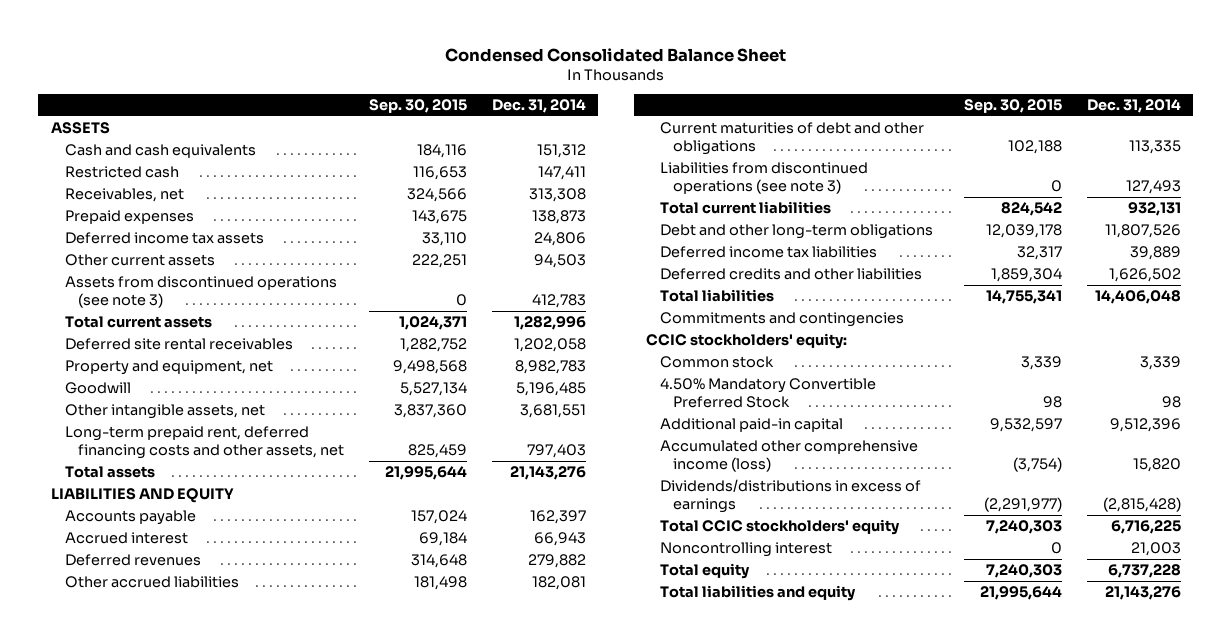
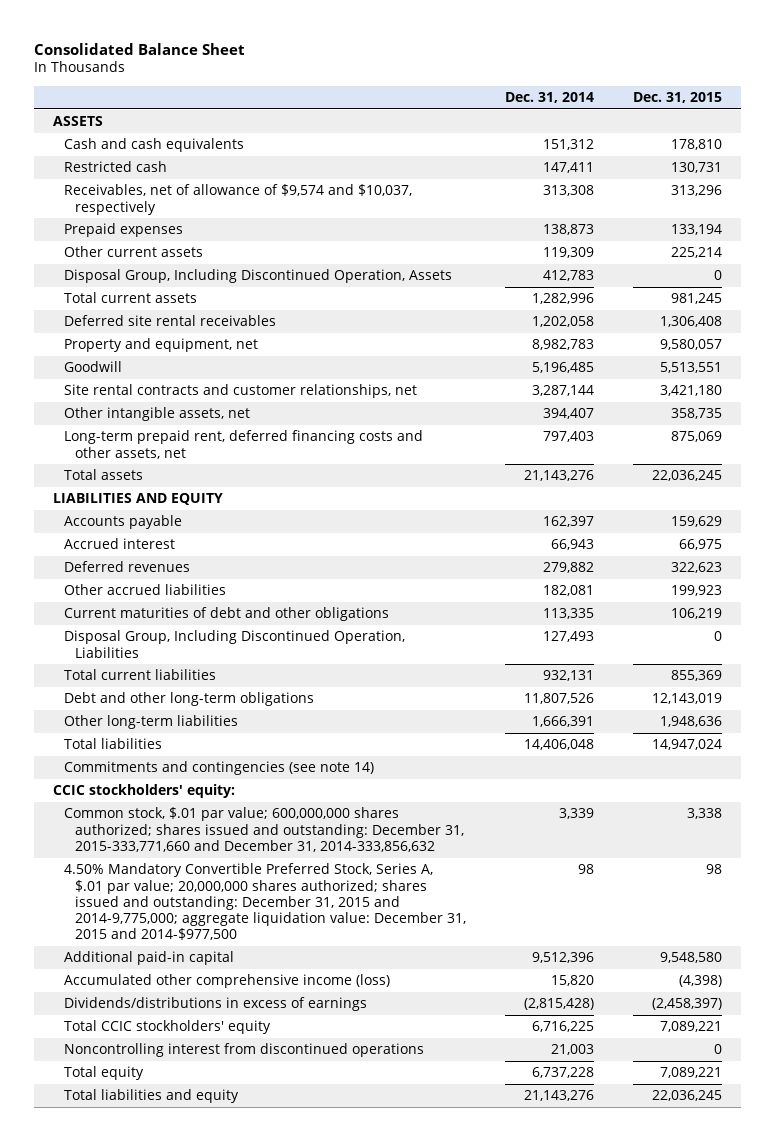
[444,47,786,62] Condensed Consolidated Balance Sheet -> [33,42,245,55] Consolidated Balance Sheet
[368,99,467,114] Sep. 30, 2015 -> none
none -> [632,91,722,103] Dec. 31, 2015
[64,188,184,203] Receivables, net -> [64,184,413,215] Receivables, net of allowance of $9,574 and $10,037, respectively
[64,232,264,245] Deferred income tax assets -> none
[533,254,586,269] 94,503 -> [542,247,594,259] 119,309
[64,276,337,309] Assets from discontinued operations (see note 3) -> [64,269,453,284] Disposal Group, Including Discontinued Operation, Assets
none -> [64,384,418,399] Site rental contracts and customer relationships, net
[519,404,586,419] 3,681,551 -> [542,408,594,420] 394,407
[659,162,868,195] Liabilities from discontinued operations (see note 3) -> [64,630,406,658] Disposal Group, Including Discontinued Operation, Liabilities
[659,246,877,259] Deferred income tax liabilities -> none
[659,268,922,281] Deferred credits and other liabilities -> [64,715,239,730] Other long-term liabilities
[1108,268,1181,283] 1,626,502 -> [531,716,594,728] 1,666,391
[659,312,904,328] Commitments and contingencies -> [64,761,375,776] Commitments and contingencies (see note 14)
[659,356,774,369] Common stock -> [64,807,464,852] Common stock, $.01 par value; 600,000,000 shares authorized; shares issued and outstanding: December 31, 2015-333,771,660 and December 31, 2014-333,856,632
[659,378,876,409] 4.50% Mandatory Convertible Preferred Stock -> [64,863,466,941] 4.50% Mandatory Convertible Preferred Stock, Series A, $.01 par value; 20,000,000 shares authorized; shares issued and outstanding: December 31, 2015 and 2014-9,775,000; aggregate liquidation value: December 31, 2015 and 2014-$977,500
[659,542,832,558] Noncontrolling interest -> [64,1043,425,1058] Noncontrolling interest from discontinued operations

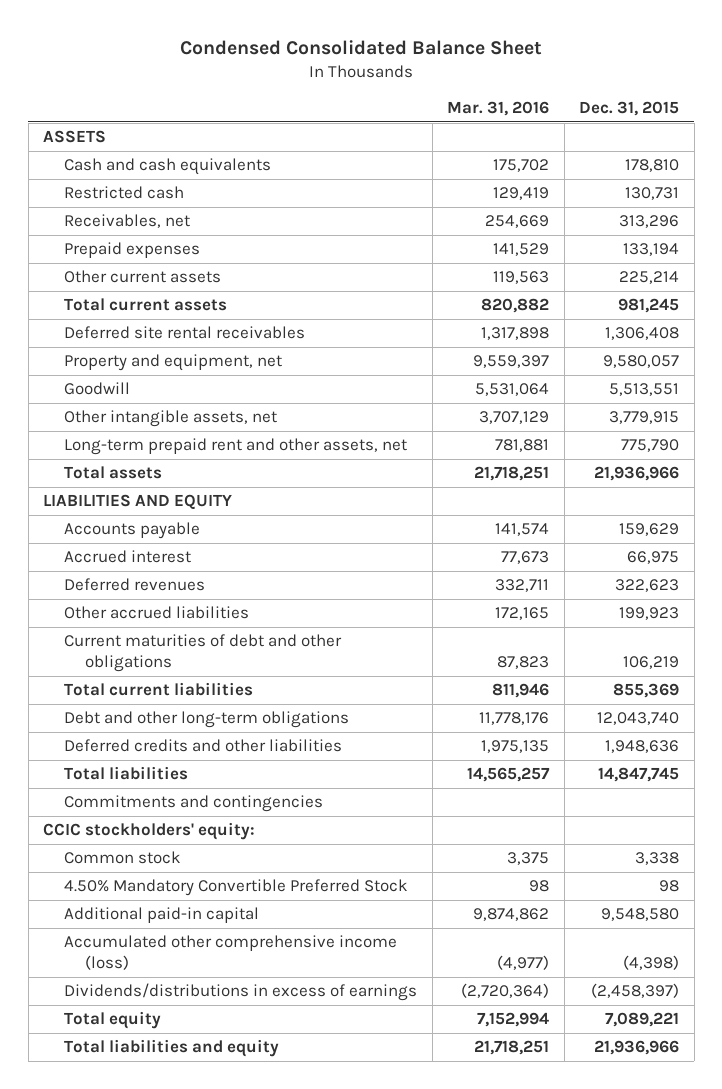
[33,42,245,55] Consolidated Balance Sheet -> [180,40,543,56] Condensed Consolidated Balance Sheet
[504,91,594,103] Dec. 31, 2014 -> none
none -> [447,100,550,116] Mar. 31, 2016
[64,184,413,215] Receivables, net of allowance of $9,574 and $10,037, respectively -> [64,214,191,229] Receivables, net
[64,269,453,284] Disposal Group, Including Discontinued Operation, Assets -> none
[64,384,418,399] Site rental contracts and customer relationships, net -> none
[670,408,722,420] 358,735 -> [609,411,680,425] 3,779,915
[64,430,424,459] Long-term prepaid rent, deferred financing costs and other assets, net -> [64,438,408,456] Long-term prepaid rent and other assets, net
[670,431,722,443] 875,069 -> [621,439,680,453] 775,790
[651,470,722,482] 22,036,245 -> [594,466,680,482] 21,936,966
[64,630,406,658] Disposal Group, Including Discontinued Operation, Liabilities -> none
[651,693,722,705] 12,143,019 -> [597,712,680,726] 12,043,740
[64,715,239,730] Other long-term liabilities -> [64,739,343,753] Deferred credits and other liabilities
[651,739,722,751] 14,947,024 -> [598,767,680,783] 14,847,745
[64,761,375,776] Commitments and contingencies (see note 14) -> [64,795,324,813] Commitments and contingencies
[64,807,464,852] Common stock, $.01 par value; 600,000,000 shares authorized; shares issued and outstanding: December 31, 2015-333,771,660 and December 31, 2014-333,856,632 -> [64,851,182,865] Common stock
[64,863,466,941] 4.50% Mandatory Convertible Preferred Stock, Series A, $.01 par value; 20,000,000 shares authorized; shares issued and outstanding: December 31, 2015 and 2014-9,775,000; aggregate liquidation value: December 31, 2015 and 2014-$977,500 -> [64,879,409,897] 4.50% Mandatory Convertible Preferred Stock
[64,1020,272,1035] Total CCIC stockholders' equity -> none
[64,1043,425,1058] Noncontrolling interest from discontinued operations -> none
[651,1090,722,1102] 22,036,245 -> [594,1040,680,1056] 21,936,966

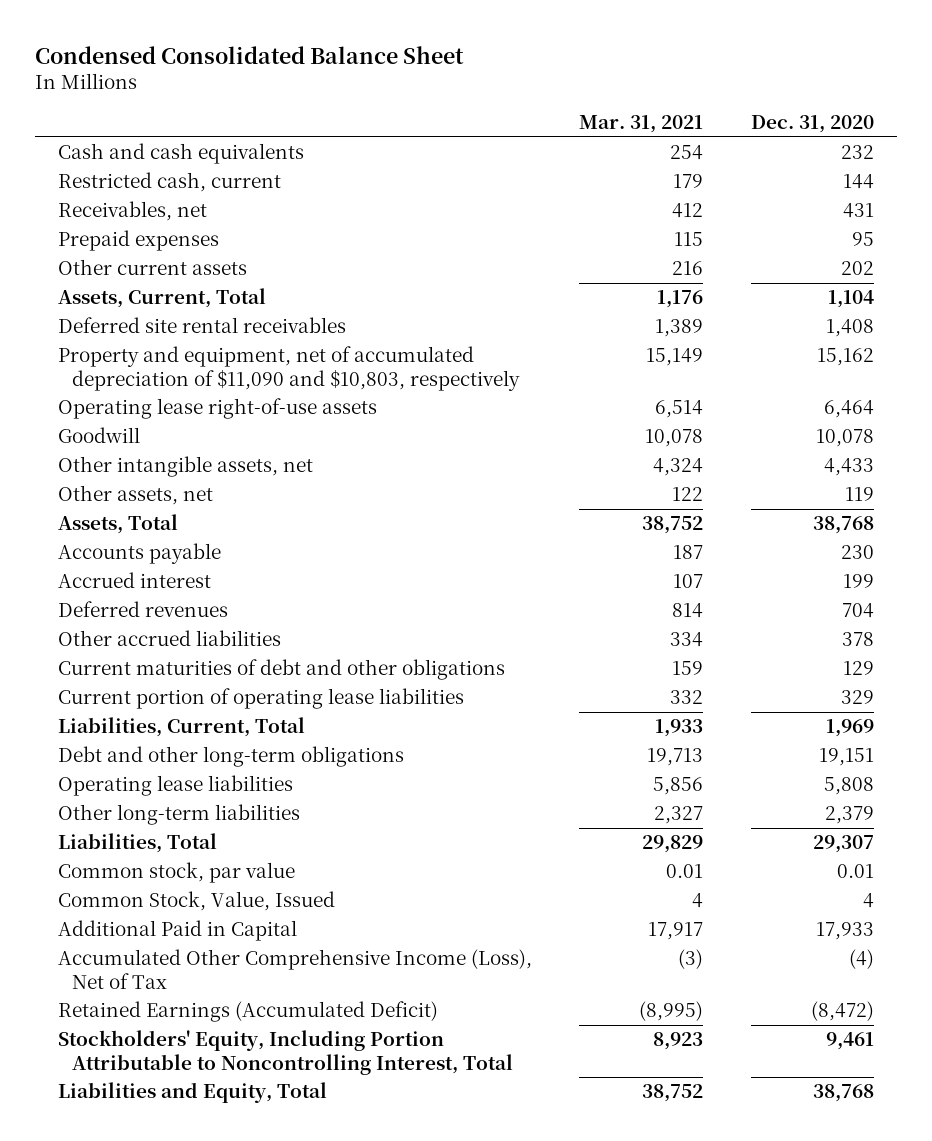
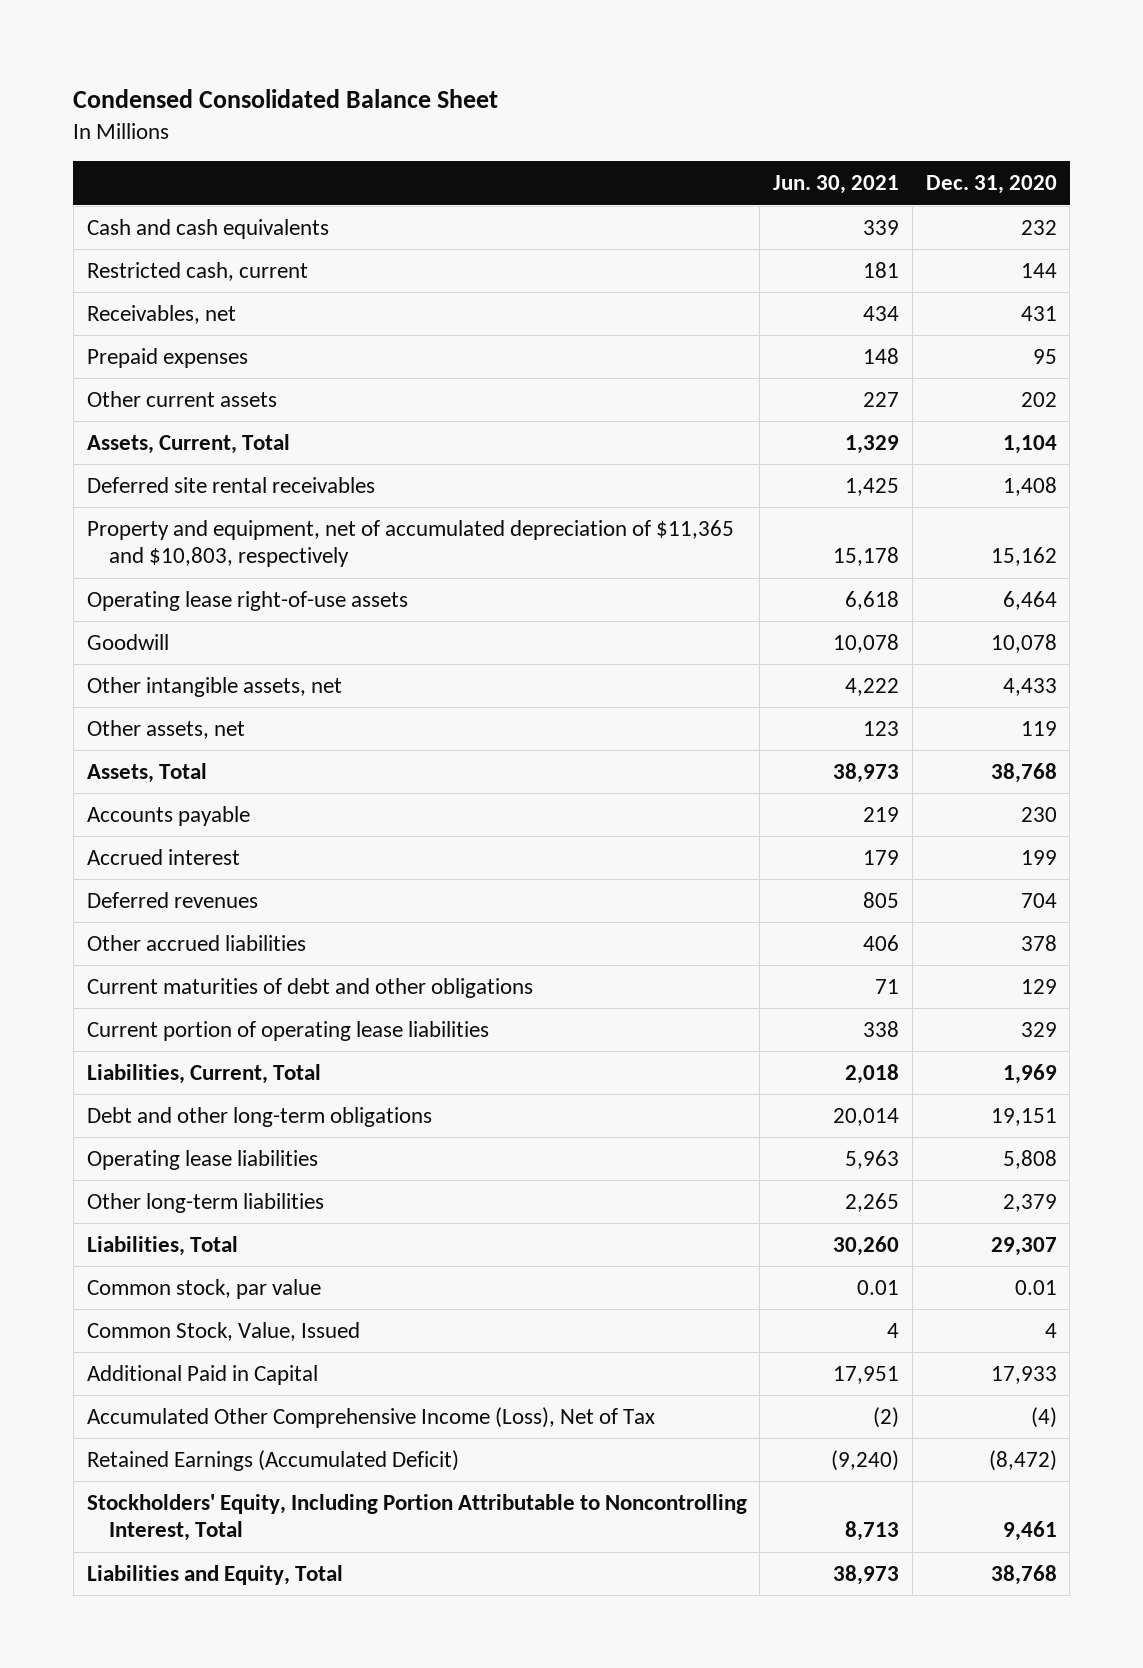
[579,115,704,134] Mar. 31, 2021 -> none
none -> [773,175,900,195] Jun. 30, 2021
[58,346,520,391] Property and equipment, net of accumulated depreciation of $11,090 and $10,803, respectively -> [86,519,734,568] Property and equipment, net of accumulated depreciation of $11,365 and $10,803, respectively

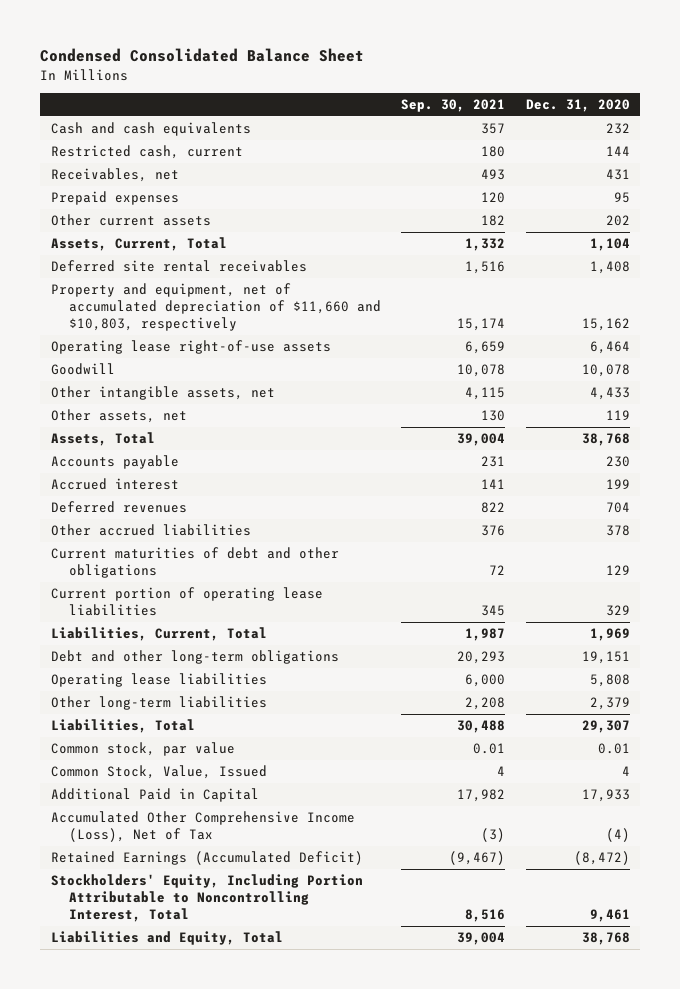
[773,175,900,195] Jun. 30, 2021 -> none
none -> [401,99,506,113] Sep. 30, 2021
[86,519,734,568] Property and equipment, net of accumulated depreciation of $11,365 and $10,803, respectively -> [50,283,381,332] Property and equipment, net of accumulated depreciation of $11,660 and $10,803, respectively

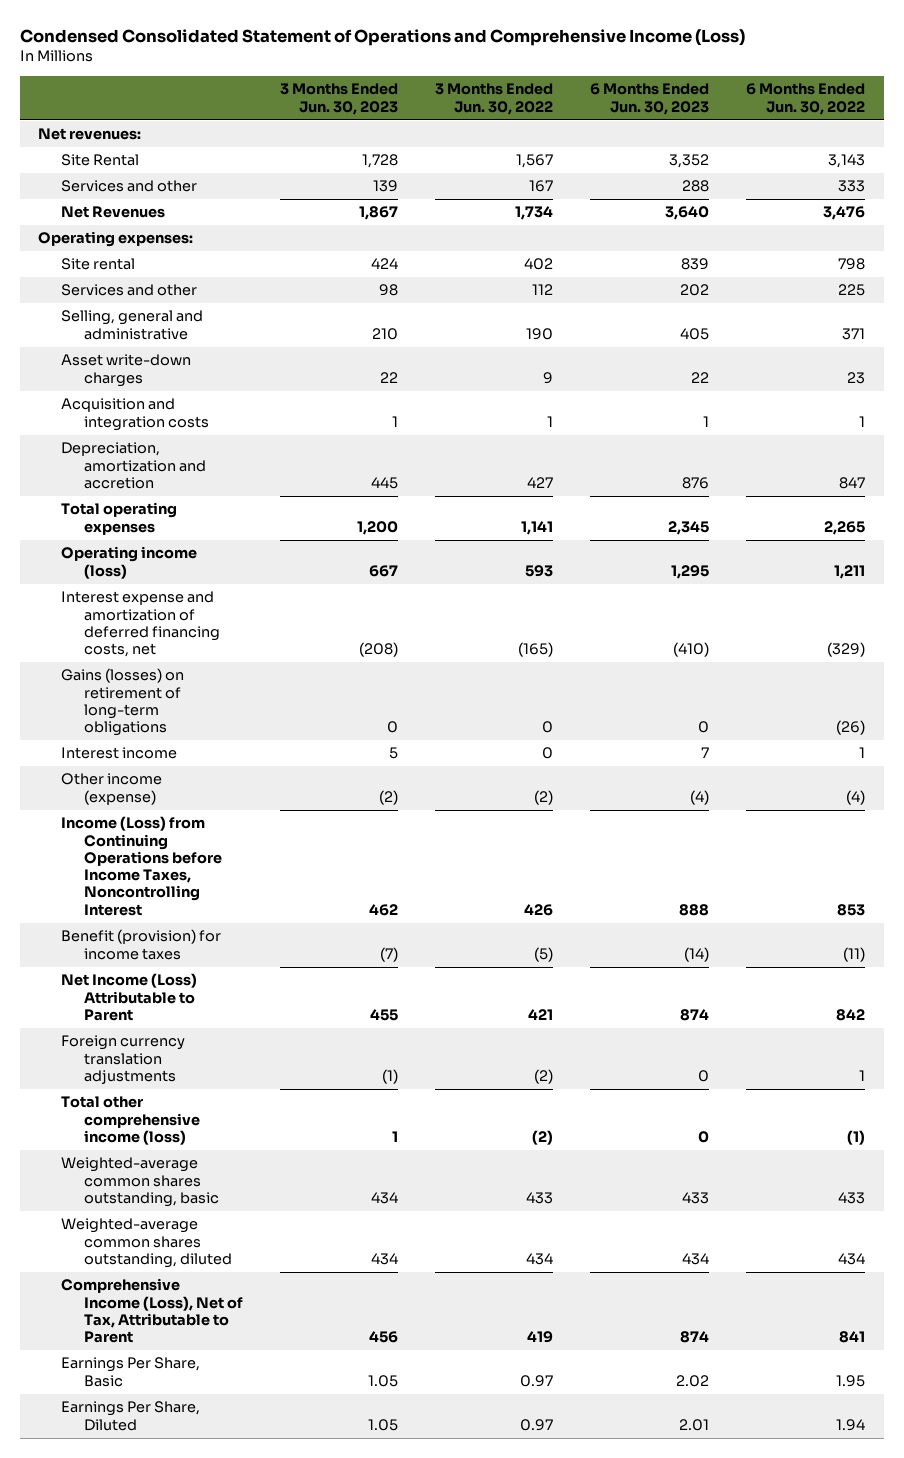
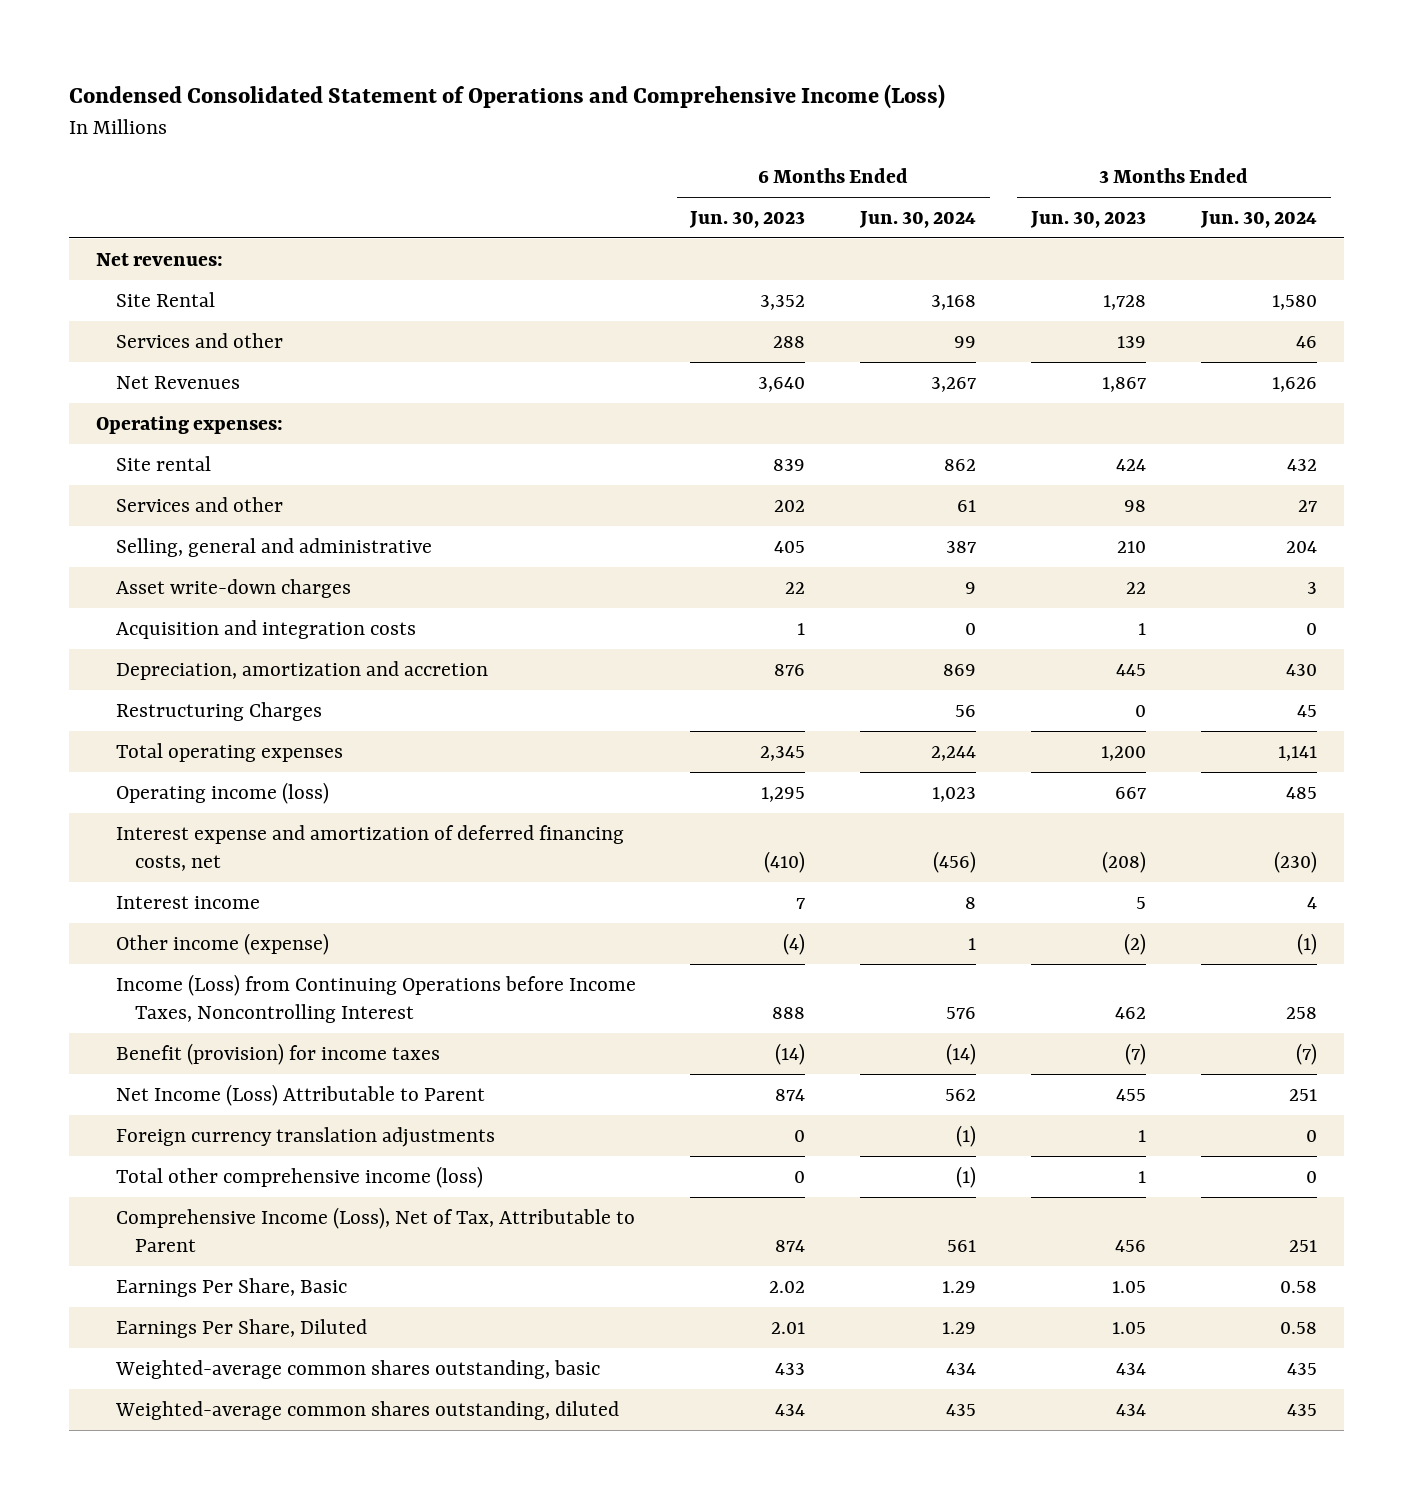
[435,83,554,115] 3 Months Ended Jun. 30, 2022 -> none
[746,83,866,115] 6 Months Ended Jun. 30, 2022 -> none
none -> [859,210,977,228] Jun. 30, 2024
none -> [1200,210,1318,228] Jun. 30, 2024
none -> [115,701,322,721] Restructuring Charges
[61,668,185,737] Gains (losses) on retirement of long-term obligations -> none
[382,1068,399,1084] (1) -> [1138,1129,1147,1142] 1
[61,1157,220,1207] Weighted-average common shares outstanding, basic -> [114,1359,600,1379] Weighted-average common shares outstanding, basic
[61,1218,233,1268] Weighted-average common shares outstanding, diluted -> [114,1400,619,1420] Weighted-average common shares outstanding, diluted

